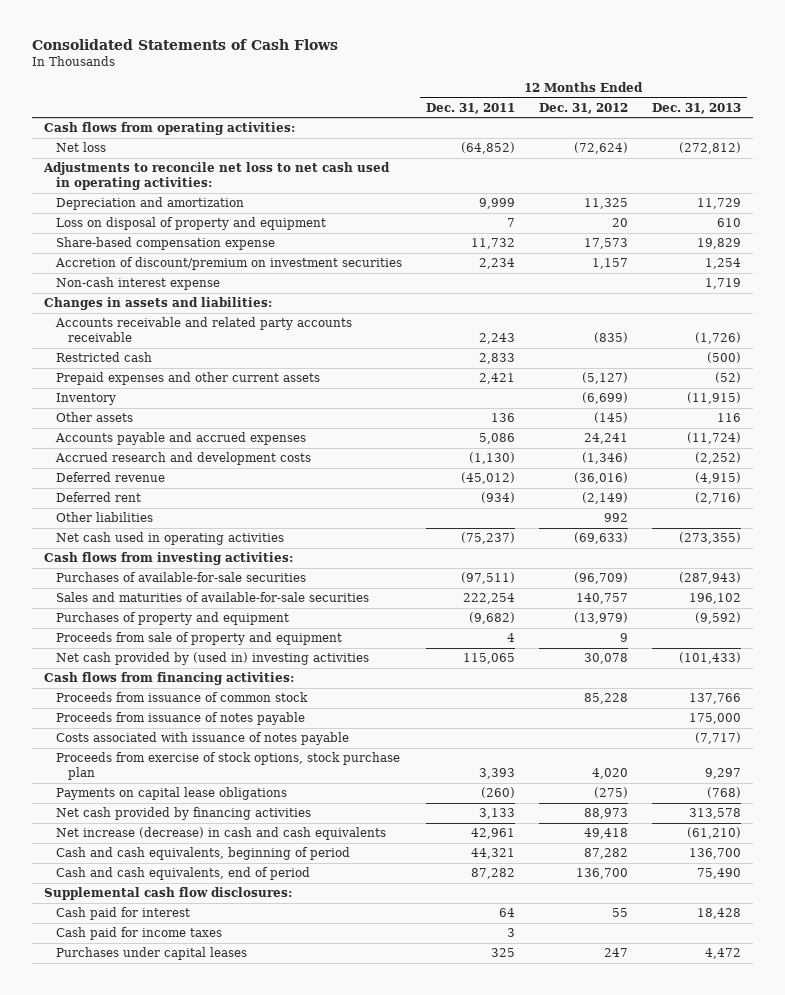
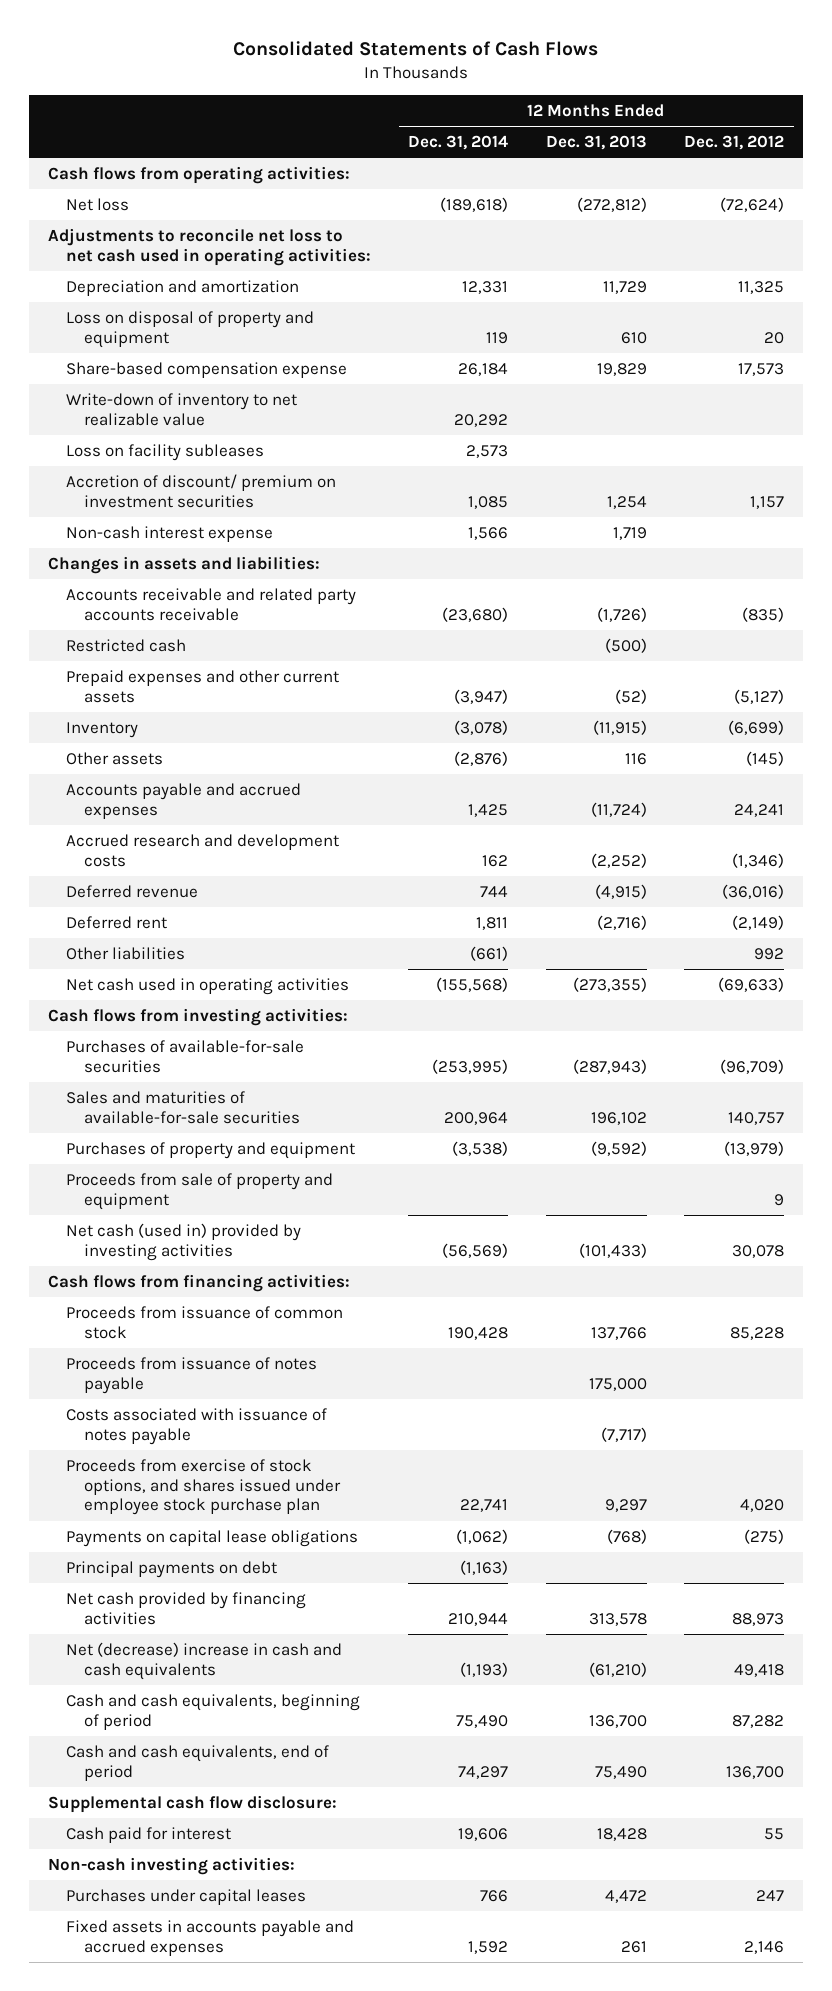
[426,102,516,114] Dec. 31, 2011 -> none
none -> [408,135,509,151] Dec. 31, 2014
none -> [65,392,297,426] Write-down of inventory to net realizable value
none -> [65,443,264,461] Loss on facility subleases
[55,257,403,271] Accretion of discount/premium on investment securities -> [65,473,336,508] Accretion of discount/ premium on investment securities
[56,652,370,666] Net cash provided by (used in) investing activities -> [65,1222,301,1261] Net cash (used in) provided by investing activities
[56,752,401,781] Proceeds from exercise of stock options, stock purchase plan -> [65,1458,342,1516] Proceeds from exercise of stock options, and shares issued under employee stock purchase plan
none -> [65,1560,277,1578] Principal payments on debt
[56,827,387,841] Net increase (decrease) in cash and cash equivalents -> [65,1641,342,1680] Net (decrease) increase in cash and cash equivalents
[44,887,293,901] Supplemental cash flow disclosures: -> [47,1794,337,1813] Supplemental cash flow disclosure:
[56,927,223,941] Cash paid for income taxes -> none
none -> [47,1856,295,1875] Non-cash investing activities:
none -> [65,1919,354,1956] Fixed assets in accounts payable and accrued expenses

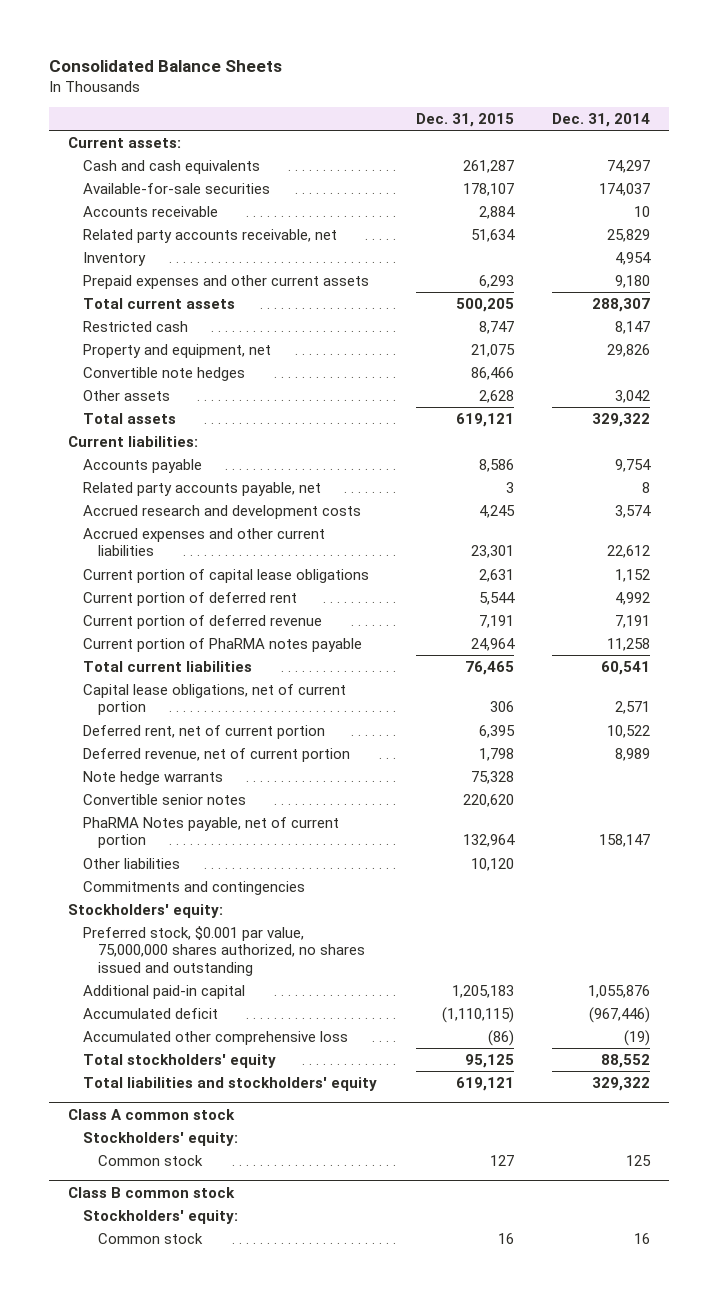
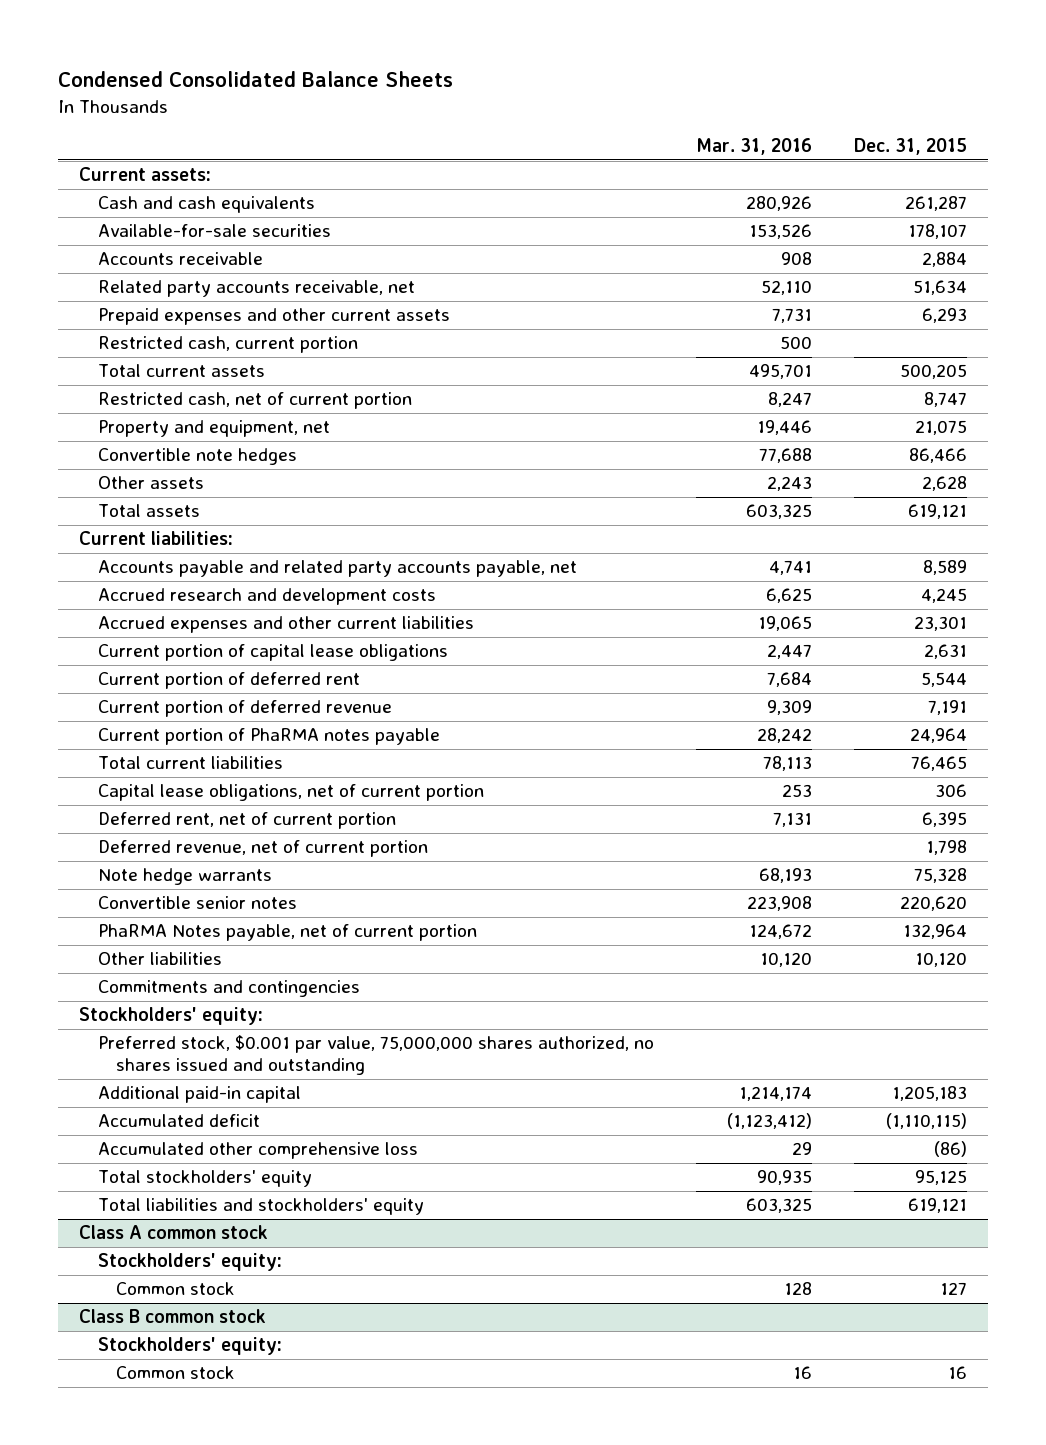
[49,60,283,73] Consolidated Balance Sheets -> [57,71,453,88] Condensed Consolidated Balance Sheets
[551,113,650,128] Dec. 31, 2014 -> none
none -> [695,137,812,155] Mar. 31, 2016
[83,251,147,266] Inventory -> none
none -> [97,336,358,354] Restricted cash, current portion
[83,320,189,332] Restricted cash -> [97,392,412,410] Restricted cash, net of current portion
[83,481,322,496] Related party accounts payable, net -> none
[83,458,203,473] Accounts payable -> [97,560,577,578] Accounts payable and related party accounts payable, net
[478,458,514,472] 8,586 -> [922,560,967,576] 8,589

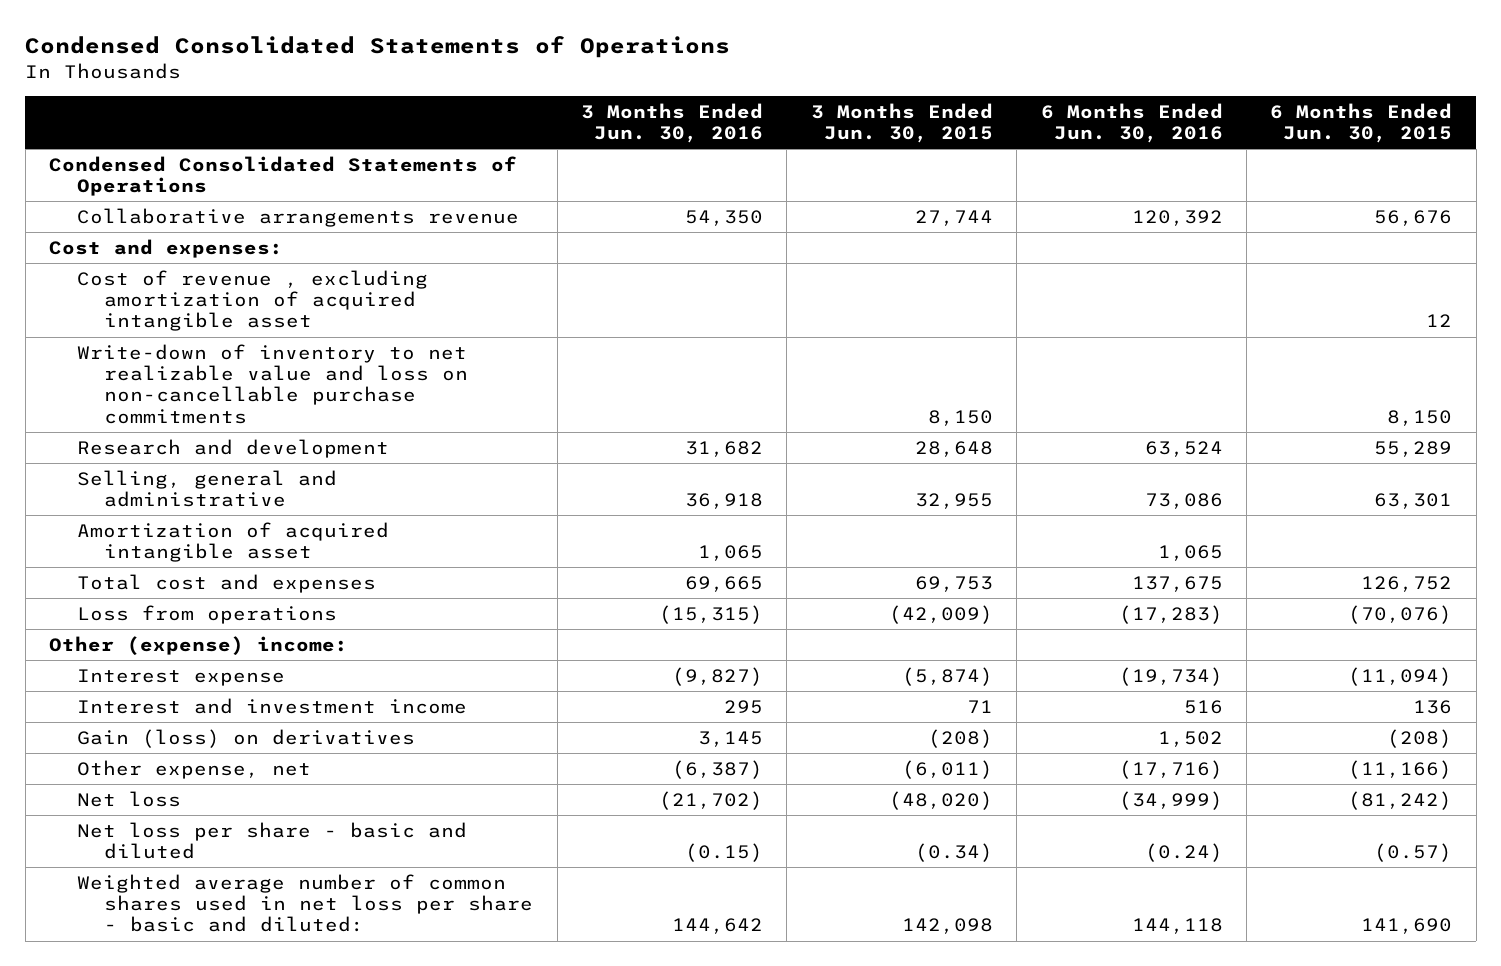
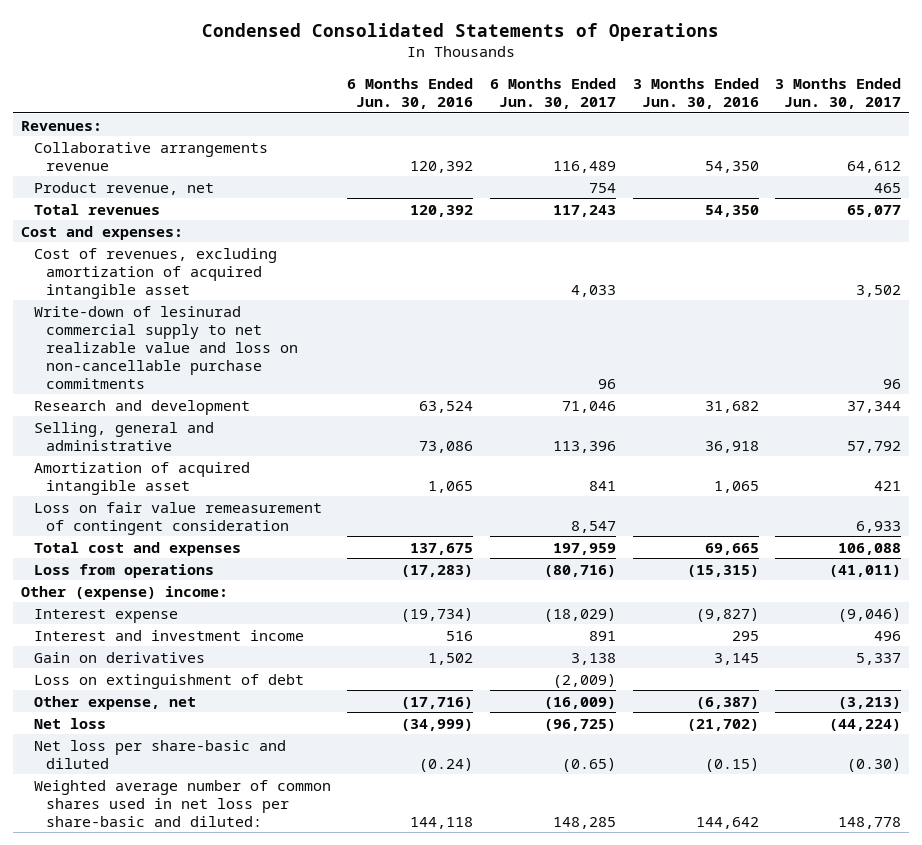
[810,102,993,143] 3 Months Ended Jun. 30, 2015 -> none
[1270,102,1453,143] 6 Months Ended Jun. 30, 2015 -> none
none -> [489,77,616,109] 6 Months Ended Jun. 30, 2017
none -> [775,77,902,109] 3 Months Ended Jun. 30, 2017
[49,155,518,197] Condensed Consolidated Statements of Operations -> none
none -> [21,120,103,131] Revenues:
none -> [33,181,214,195] Product revenue, net
none -> [33,203,160,215] Total revenues
[76,269,428,332] Cost of revenue , excluding amortization of acquired intangible asset -> [33,247,277,299] Cost of revenues, excluding amortization of acquired intangible asset
[76,343,469,424] Write-down of inventory to net realizable value and loss on non-cancellable purchase commitments -> [33,305,299,389] Write-down of lesinurad commercial supply to net realizable value and loss on non-cancellable purchase commitments
none -> [33,501,322,535] Loss on fair value remeasurement of contingent consideration
[76,728,415,748] Gain (loss) on derivatives -> [33,651,205,663] Gain on derivatives
none -> [33,673,304,689] Loss on extinguishment of debt
[76,821,467,860] Net loss per share - basic and diluted -> [33,739,286,769] Net loss per share-basic and diluted
[76,873,534,933] Weighted average number of common shares used in net loss per share - basic and diluted: -> [33,779,331,827] Weighted average number of common shares used in net loss per share-basic and diluted:

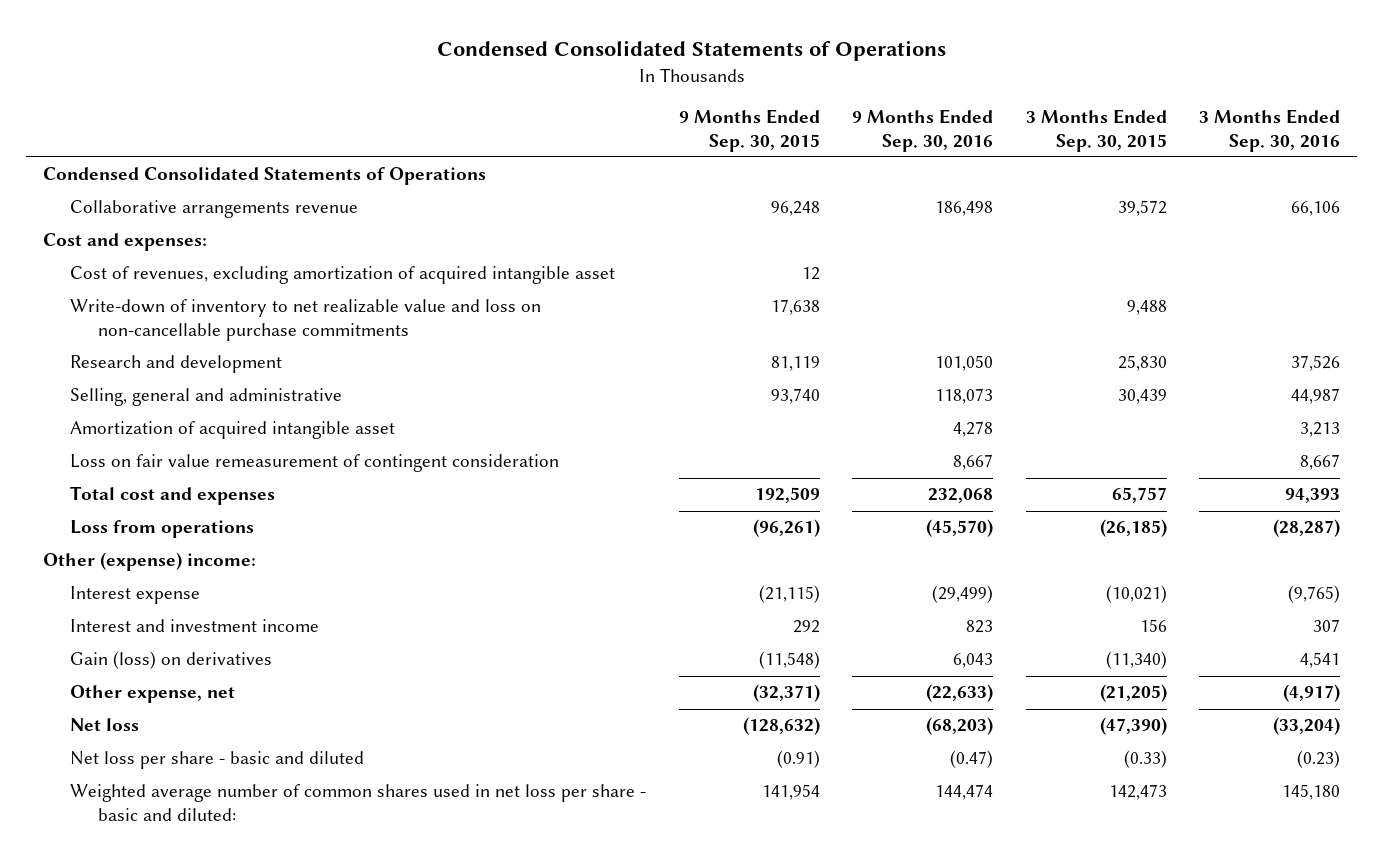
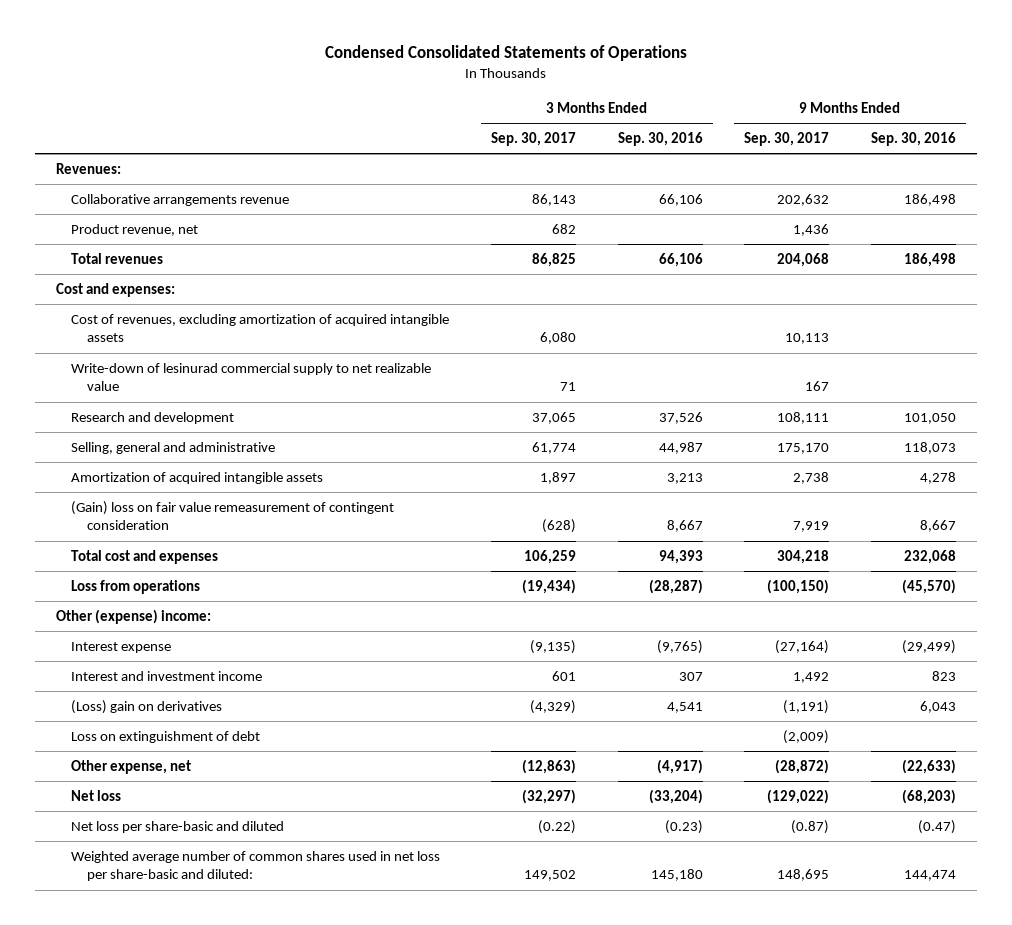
[678,109,820,152] 9 Months Ended Sep. 30, 2015 -> none
[1025,109,1167,152] 3 Months Ended Sep. 30, 2015 -> none
none -> [490,131,576,146] Sep. 30, 2017
none -> [744,131,830,146] Sep. 30, 2017
[42,167,486,186] Condensed Consolidated Statements of Operations -> none
none -> [55,162,121,174] Revenues:
none -> [71,223,199,236] Product revenue, net
none -> [71,252,164,264] Total revenues
[70,299,542,342] Write-down of inventory to net realizable value and loss on non-cancellable purchase commitments -> none
[70,266,616,285] Cost of revenues, excluding amortization of acquired intangible asset -> [71,313,450,343] Cost of revenues, excluding amortization of acquired intangible assets
none -> [71,362,432,392] Write-down of lesinurad commercial supply to net realizable value
[70,421,396,440] Amortization of acquired intangible asset -> [71,471,324,484] Amortization of acquired intangible assets
[70,454,560,473] Loss on fair value remeasurement of contingent consideration -> [71,500,395,531] (Gain) loss on fair value remeasurement of contingent consideration
[70,651,273,670] Gain (loss) on derivatives -> [71,699,223,714] (Loss) gain on derivatives
none -> [71,730,261,743] Loss on extinguishment of debt
[70,751,365,770] Net loss per share - basic and diluted -> [71,820,285,833] Net loss per share-basic and diluted
[70,784,647,822] Weighted average number of common shares used in net loss per share - basic and diluted: -> [71,850,441,882] Weighted average number of common shares used in net loss per share-basic and diluted:

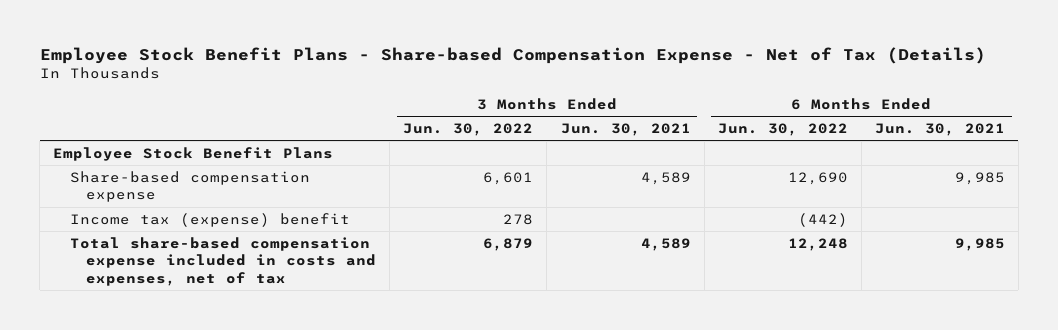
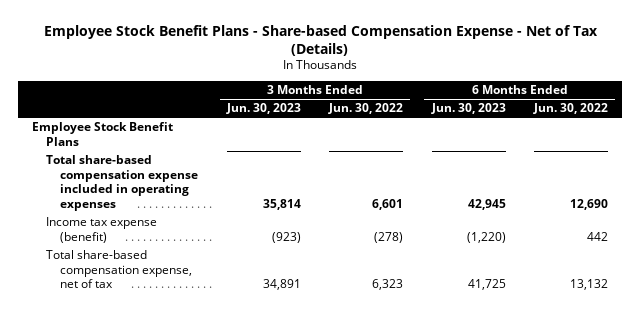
[560,122,691,136] Jun. 30, 2021 -> none
[874,122,1005,136] Jun. 30, 2021 -> none
none -> [225,103,301,115] Jun. 30, 2023
none -> [430,103,506,115] Jun. 30, 2023
[69,170,310,203] Share-based compensation expense -> [46,155,199,211] Total share-based compensation expense included in operating expenses
[69,212,350,227] Income tax (expense) benefit -> [46,217,158,243] Income tax expense (benefit)
[503,213,534,225] 278 -> [374,231,404,243] (278)
[797,212,848,227] (442) -> [586,231,608,241] 442
[69,236,377,286] Total share-based compensation expense included in costs and expenses, net of tax -> [46,250,193,289] Total share-based compensation expense, net of tax
[483,237,534,251] 6,879 -> [372,279,404,291] 6,323
[787,237,848,251] 12,248 -> [569,279,608,291] 13,132

